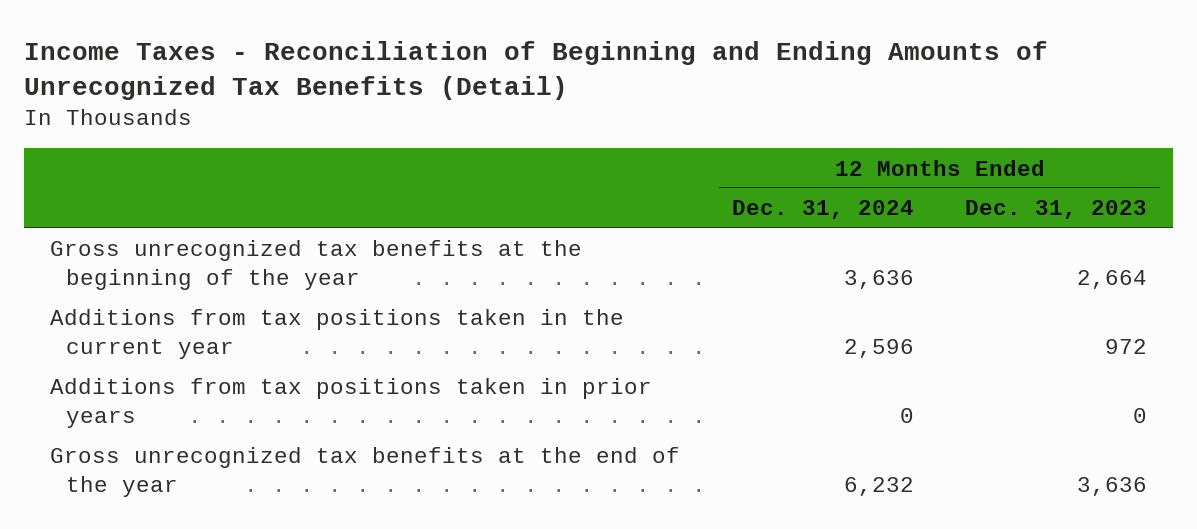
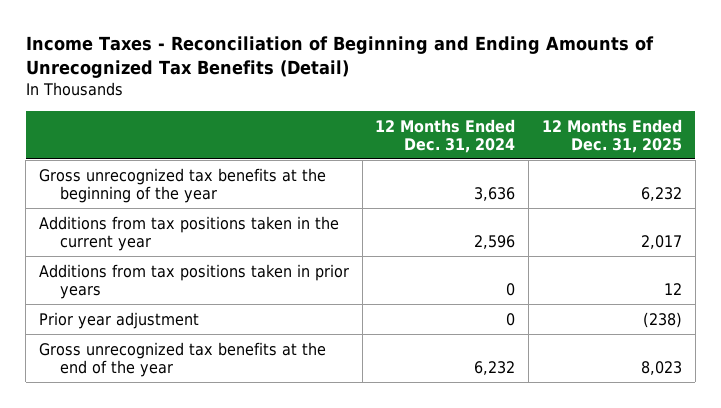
[965,200,1148,220] Dec. 31, 2023 -> none
none -> [542,118,683,153] 12 Months Ended Dec. 31, 2025
none -> [38,311,199,329] Prior year adjustment

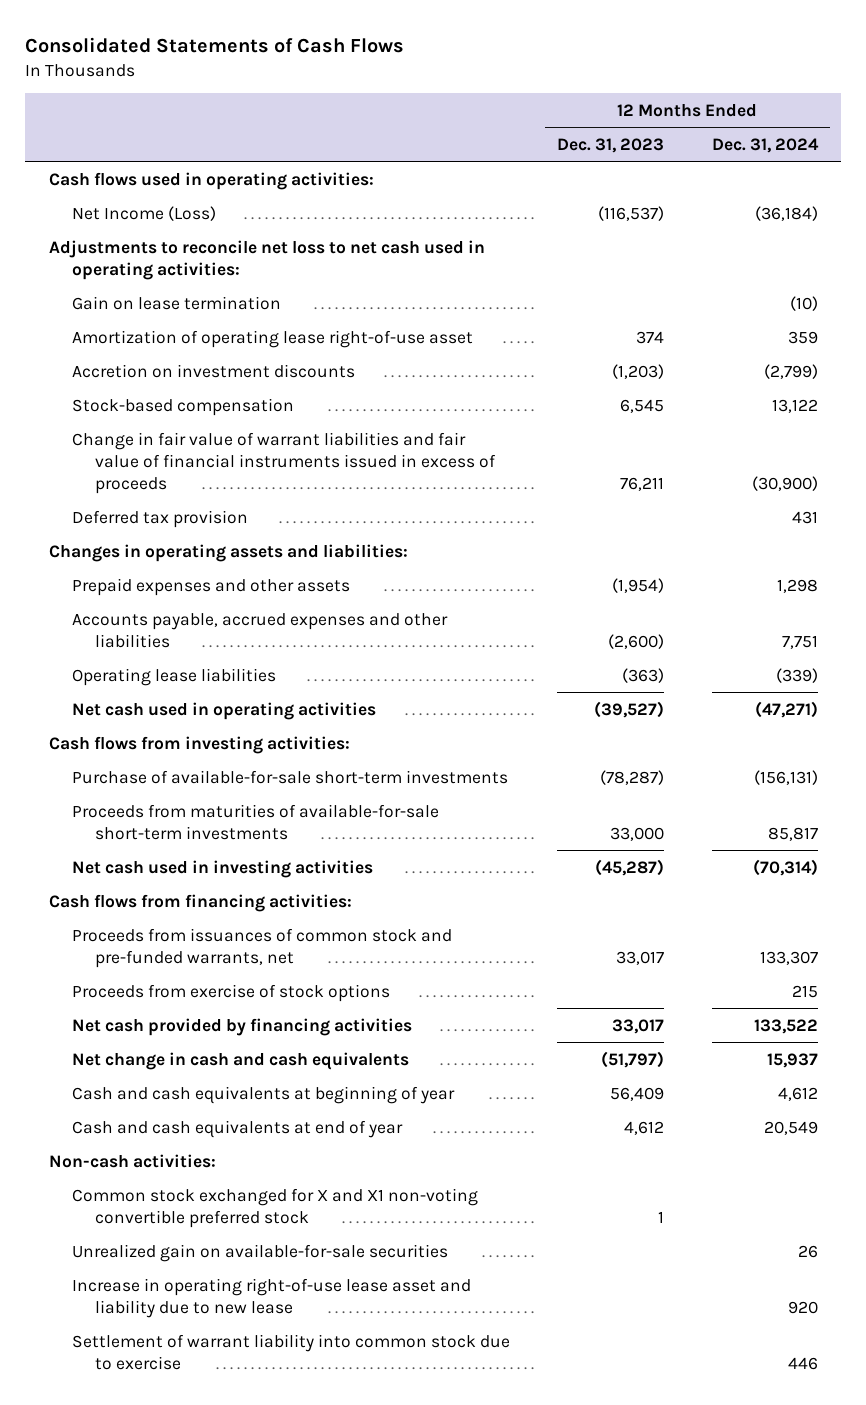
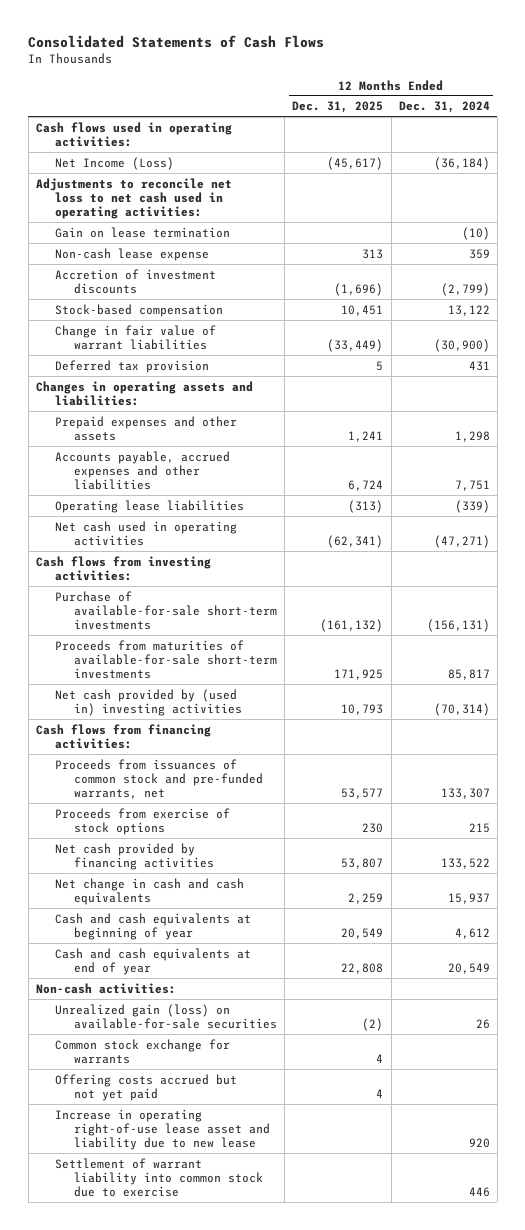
[557,137,665,153] Dec. 31, 2023 -> none
none -> [292,101,384,114] Dec. 31, 2025
[71,329,473,348] Amortization of operating lease right-of-use asset -> [54,247,209,261] Non-cash lease expense
[71,363,355,378] Accretion on investment discounts -> [54,268,216,294] Accretion of investment discounts
[71,431,496,494] Change in fair value of warrant liabilities and fair value of financial instruments issued in excess of proceeds -> [54,324,216,350] Change in fair value of warrant liabilities
[71,859,373,878] Net cash used in investing activities -> [54,688,243,716] Net cash provided by (used in) investing activities
[71,1187,478,1228] Common stock exchanged for X and X1 non-voting convertible preferred stock -> none
[71,1243,448,1262] Unrealized gain on available-for-sale securities -> [54,1003,278,1029] Unrealized gain (loss) on available-for-sale securities
none -> [54,1038,230,1064] Common stock exchange for warrants
none -> [54,1073,237,1101] Offering costs accrued but not yet paid

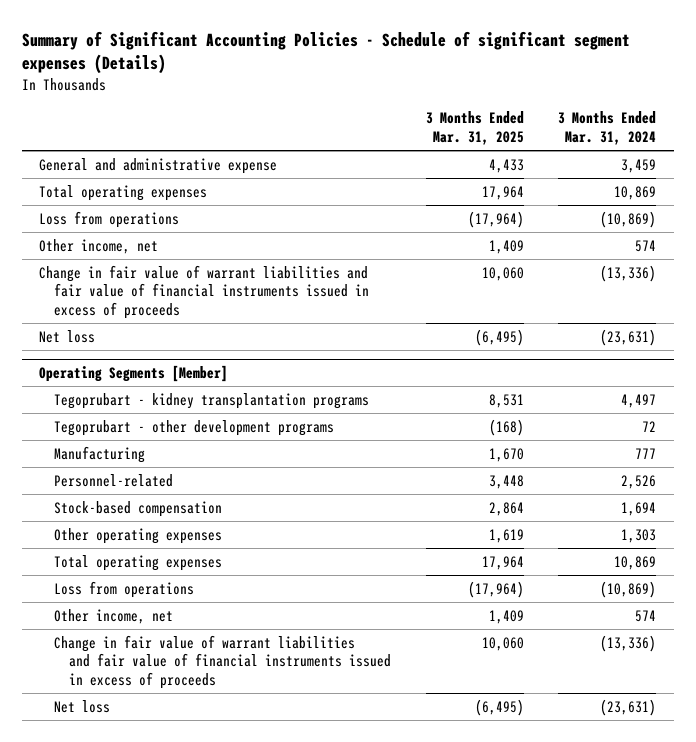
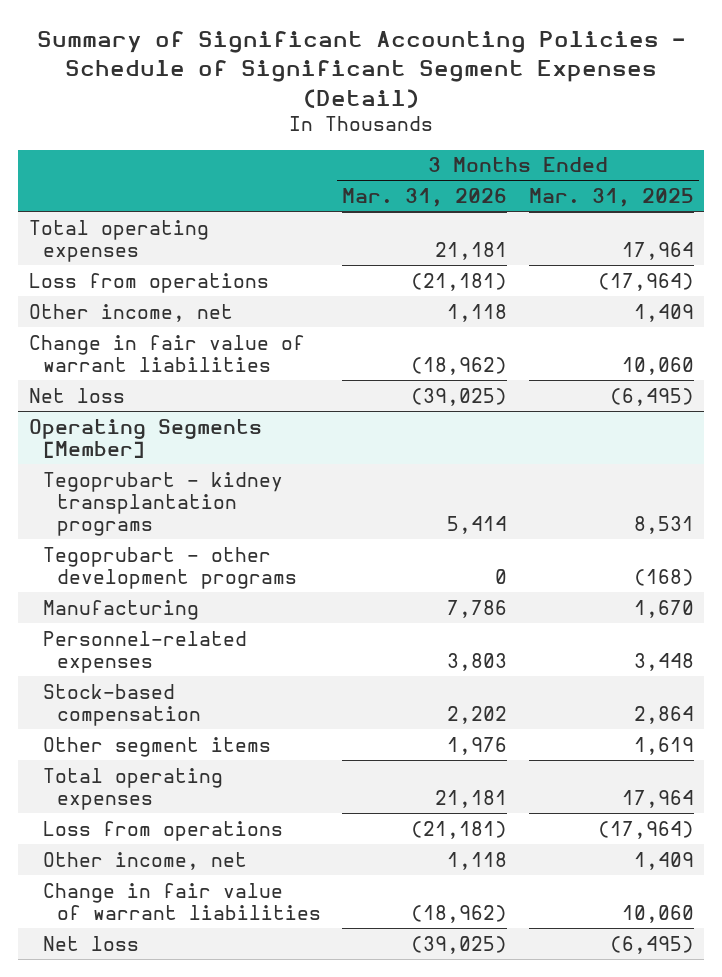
[22,30,631,75] Summary of Significant Accounting Policies - Schedule of significant segment expenses (Details) -> [37,31,686,108] Summary of Significant Accounting Policies - Schedule of Significant Segment Expenses (Detail)
[558,111,657,146] 3 Months Ended Mar. 31, 2024 -> none
none -> [342,187,508,207] Mar. 31, 2026
[39,157,278,174] General and administrative expense -> none
[39,264,370,320] Change in fair value of warrant liabilities and fair value of financial instruments issued in excess of proceeds -> [28,334,305,372] Change in fair value of warrant liabilities
[54,473,174,487] Personnel-related -> [42,630,247,673] Personnel-related expenses
[54,527,223,544] Other operating expenses -> [42,736,271,757] Other segment items
[54,634,392,690] Change in fair value of warrant liabilities and fair value of financial instruments issued in excess of proceeds -> [42,882,321,920] Change in fair value of warrant liabilities

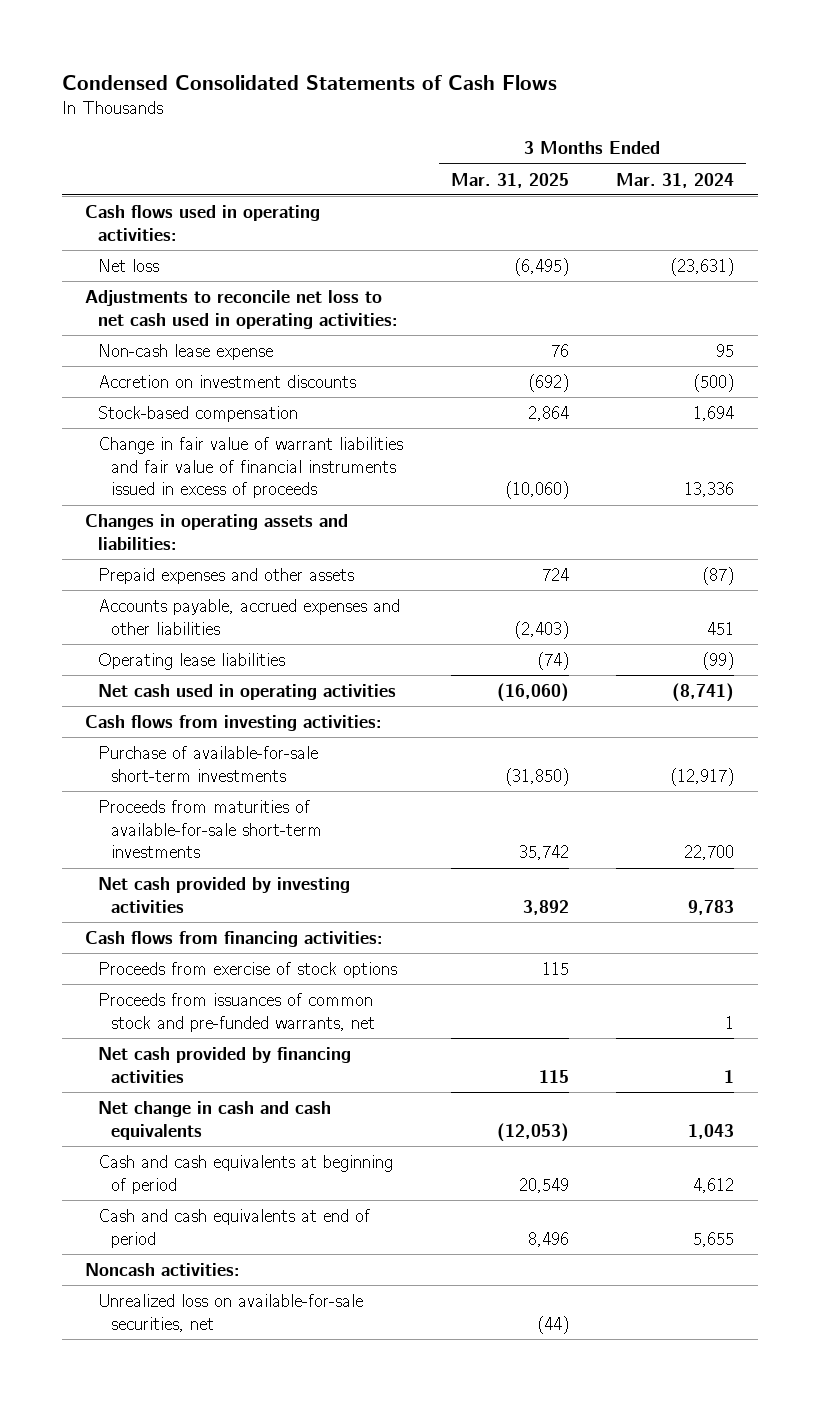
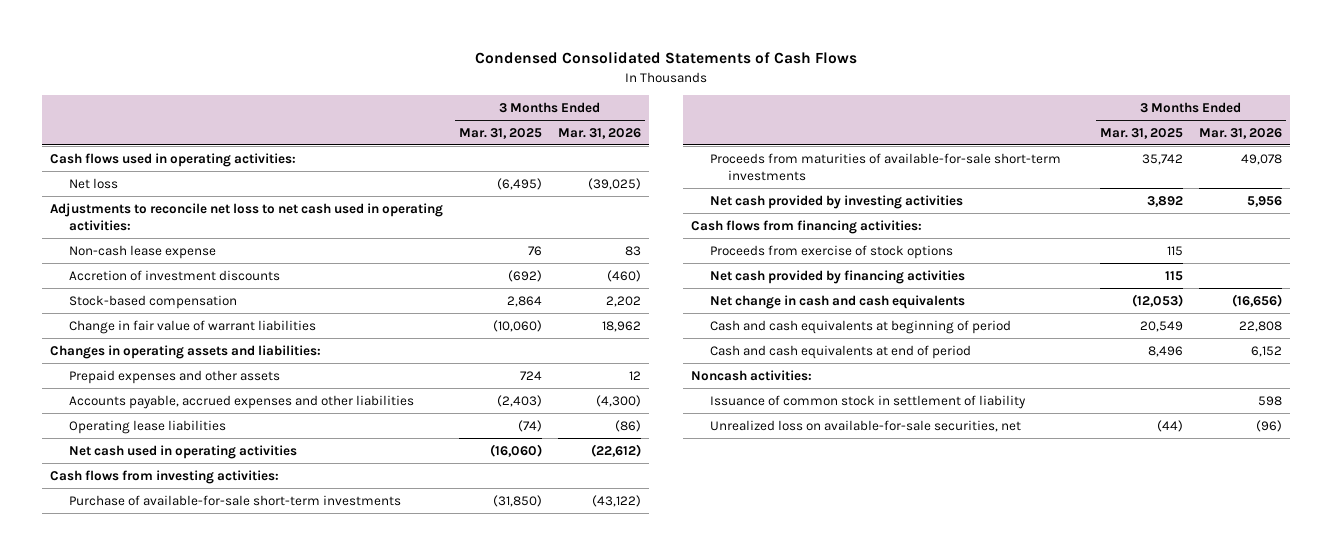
[615,172,734,188] Mar. 31, 2024 -> none
none -> [558,127,642,139] Mar. 31, 2026
[98,374,357,388] Accretion on investment discounts -> [69,269,281,281] Accretion of investment discounts
[98,436,404,499] Change in fair value of warrant liabilities and fair value of financial instruments issued in excess of proceeds -> [69,319,317,334] Change in fair value of warrant liabilities
[98,992,376,1032] Proceeds from issuances of common stock and pre-funded warrants, net -> none
none -> [709,394,1026,409] Issuance of common stock in settlement of liability

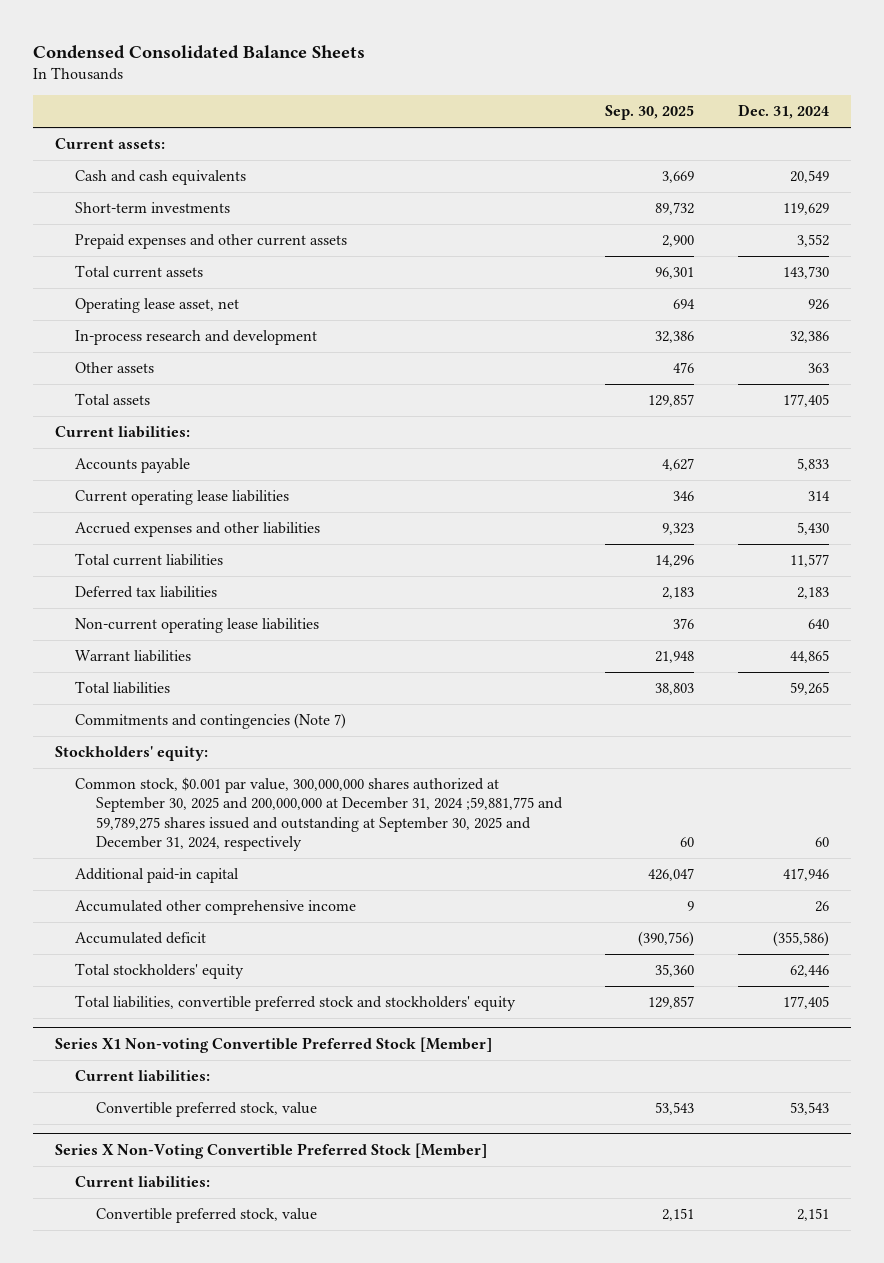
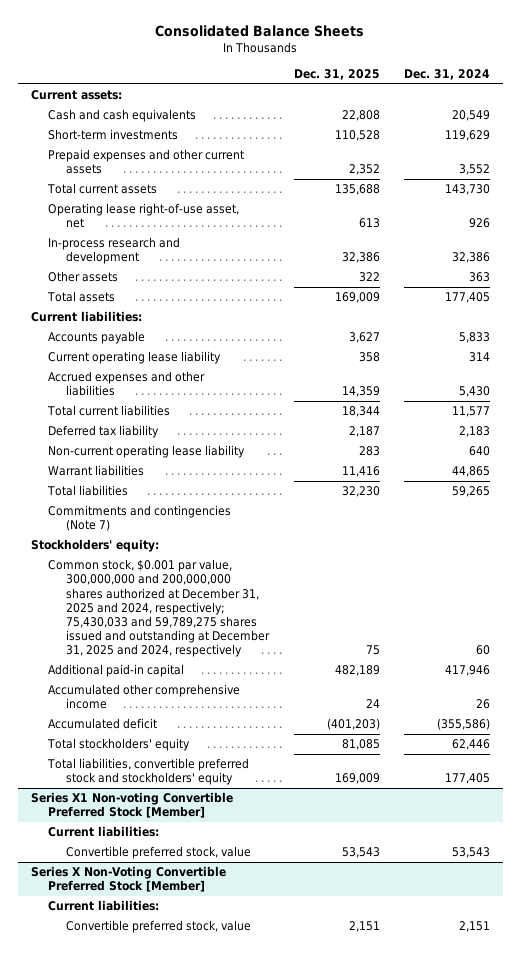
[32,44,365,59] Condensed Consolidated Balance Sheets -> [155,25,365,38] Consolidated Balance Sheets
[605,105,695,121] Sep. 30, 2025 -> none
none -> [293,69,380,81] Dec. 31, 2025
[75,298,240,314] Operating lease asset, net -> [48,203,240,229] Operating lease right-of-use asset, net
[75,490,290,506] Current operating lease liabilities -> [48,351,222,365] Current operating lease liability
[75,586,218,599] Deferred tax liabilities -> [48,425,160,439] Deferred tax liability
[75,618,320,634] Non-current operating lease liabilities -> [48,445,246,459] Non-current operating lease liability
[75,777,563,851] Common stock, $0.001 par value, 300,000,000 shares authorized at September 30, 2025 and 200,000,000 at December 31, 2024 ;59,881,775 and 59,789,275 shares issued and outstanding at September 30, 2025 and December 31, 2024, respectively -> [48,559,271,658] Common stock, $0.001 par value, 300,000,000 and 200,000,000 shares authorized at December 31, 2025 and 2024, respectively; 75,430,033 and 59,789,275 shares issued and outstanding at December 31, 2025 and 2024, respectively

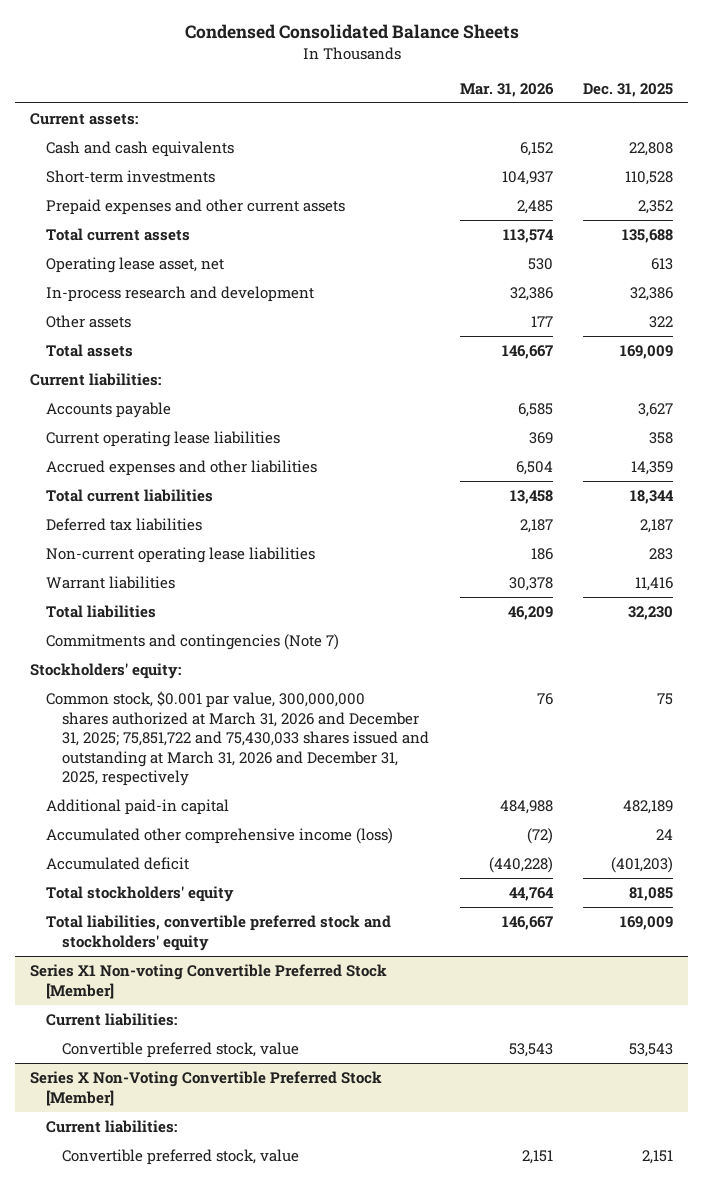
[155,25,365,38] Consolidated Balance Sheets -> [184,24,519,40] Condensed Consolidated Balance Sheets
[404,69,491,81] Dec. 31, 2024 -> none
none -> [459,82,554,97] Mar. 31, 2026
[48,203,240,229] Operating lease right-of-use asset, net -> [46,256,225,273] Operating lease asset, net
[48,351,222,365] Current operating lease liability -> [46,430,281,447] Current operating lease liabilities
[48,425,160,439] Deferred tax liability -> [46,517,203,531] Deferred tax liabilities
[48,445,246,459] Non-current operating lease liability -> [46,546,316,563] Non-current operating lease liabilities
[48,559,271,658] Common stock, $0.001 par value, 300,000,000 and 200,000,000 shares authorized at December 31, 2025 and 2024, respectively; 75,430,033 and 59,789,275 shares issued and outstanding at December 31, 2025 and 2024, respectively -> [46,690,430,787] Common stock, $0.001 par value, 300,000,000 shares authorized at March 31, 2026 and December 31, 2025; 75,851,722 and 75,430,033 shares issued and outstanding at March 31, 2026 and December 31, 2025, respectively
[48,684,241,710] Accumulated other comprehensive income -> [46,827,394,844] Accumulated other comprehensive income (loss)

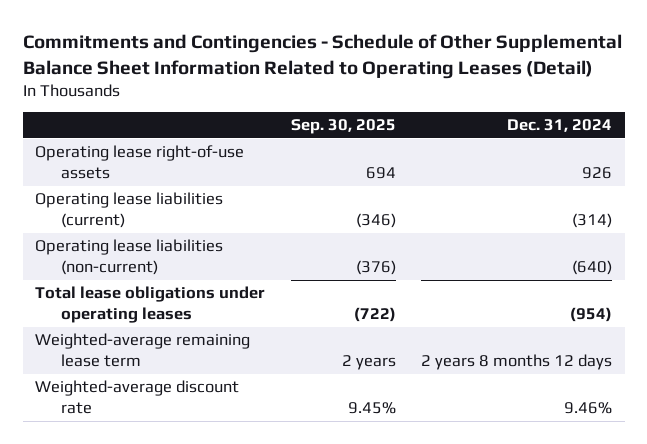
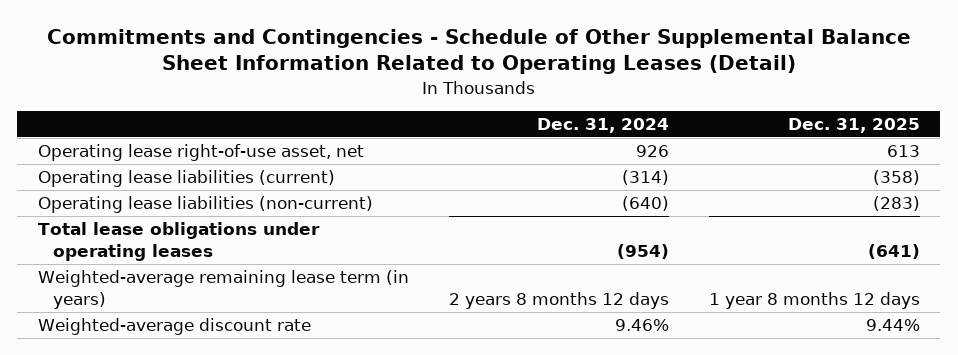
[290,119,396,135] Sep. 30, 2025 -> none
none -> [788,117,921,133] Dec. 31, 2025
[35,145,245,180] Operating lease right-of-use assets -> [37,144,364,162] Operating lease right-of-use asset, net
[35,333,251,368] Weighted-average remaining lease term -> [37,270,409,309] Weighted-average remaining lease term (in years)

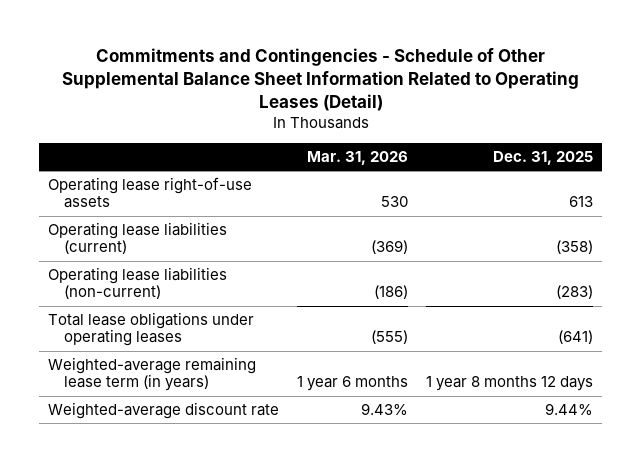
[536,117,669,133] Dec. 31, 2024 -> none
none -> [307,150,409,165] Mar. 31, 2026
[37,144,364,162] Operating lease right-of-use asset, net -> [48,177,253,209] Operating lease right-of-use assets

